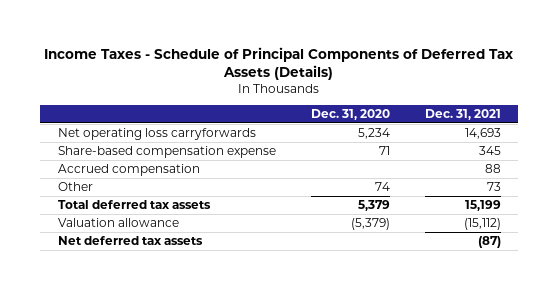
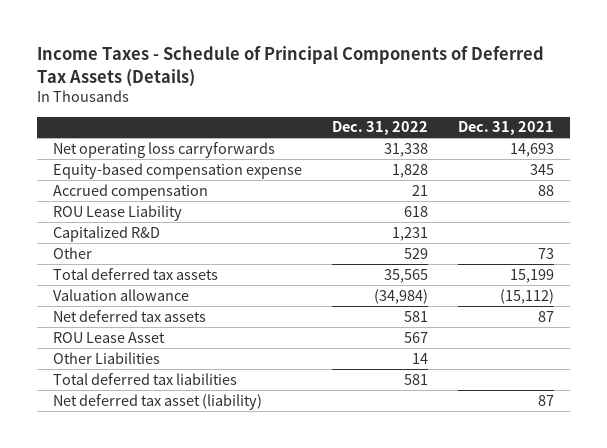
[310,109,390,121] Dec. 31, 2020 -> none
none -> [332,121,429,136] Dec. 31, 2022
[57,145,276,158] Share-based compensation expense -> [52,162,302,179] Equity-based compensation expense
none -> [52,204,182,221] ROU Lease Liability
none -> [52,225,160,242] Capitalized R&D
[477,235,501,248] (87) -> [538,310,555,322] 87
none -> [52,331,165,343] ROU Lease Asset
none -> [52,351,160,364] Other Liabilities
none -> [52,372,237,385] Total deferred tax liabilities
none -> [52,393,262,410] Net deferred tax asset (liability)

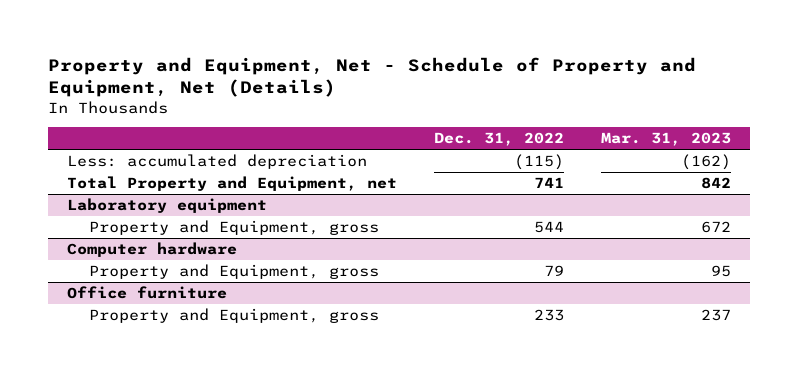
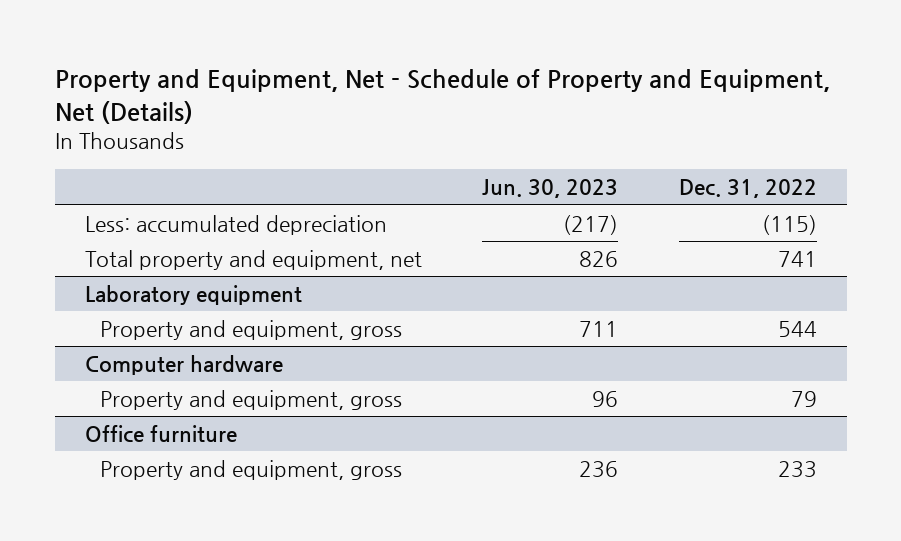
[601,132,732,147] Mar. 31, 2023 -> none
none -> [482,179,619,199] Jun. 30, 2023
[66,175,397,191] Total Property and Equipment, net -> [84,250,422,271] Total property and equipment, net
[88,219,379,235] Property and Equipment, gross -> [100,320,403,341] Property and equipment, gross
[88,263,379,279] Property and Equipment, gross -> [100,390,403,411] Property and equipment, gross
[88,307,379,323] Property and Equipment, gross -> [100,460,403,481] Property and equipment, gross

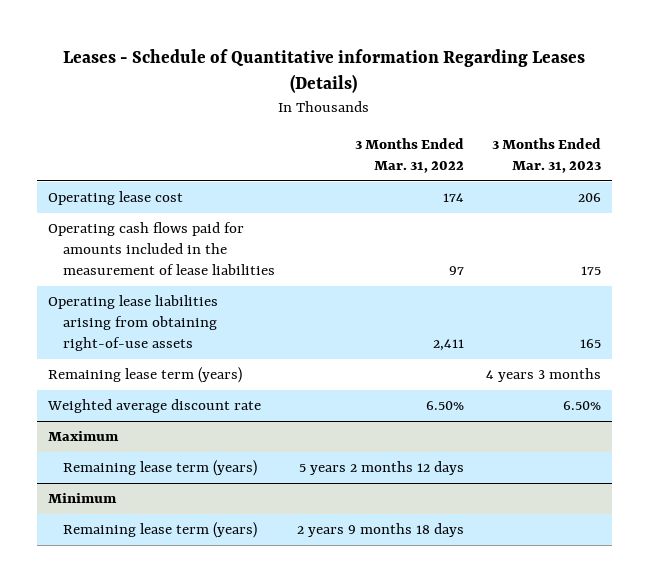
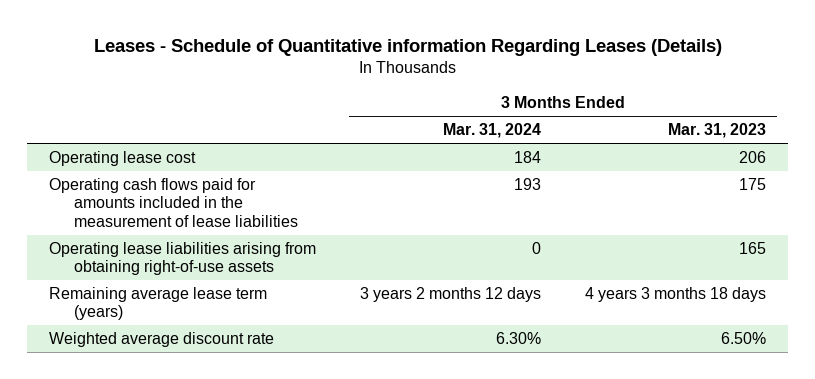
[354,138,464,174] 3 Months Ended Mar. 31, 2022 -> none
none -> [443,123,542,139] Mar. 31, 2024
[47,367,242,384] Remaining lease term (years) -> [49,287,268,321] Remaining average lease term (years)
[485,368,601,383] 4 years 3 months -> [585,287,767,303] 4 years 3 months 18 days
[47,431,119,442] Maximum -> none
[63,460,258,477] Remaining lease term (years) -> none
[47,493,117,504] Minimum -> none
[63,522,258,539] Remaining lease term (years) -> none

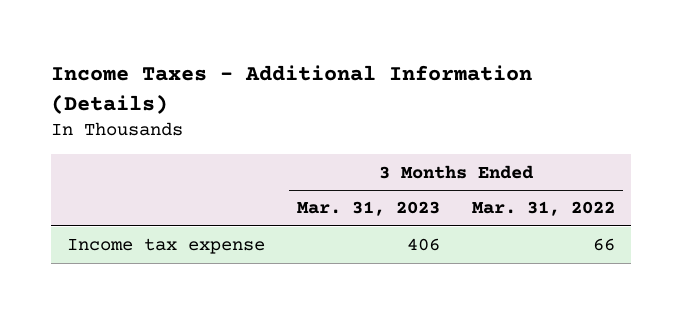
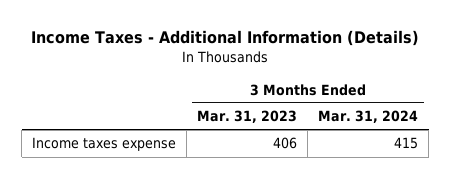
[471,201,615,217] Mar. 31, 2022 -> none
none -> [318,110,419,124] Mar. 31, 2024
[66,238,265,255] Income tax expense -> [32,137,177,152] Income taxes expense

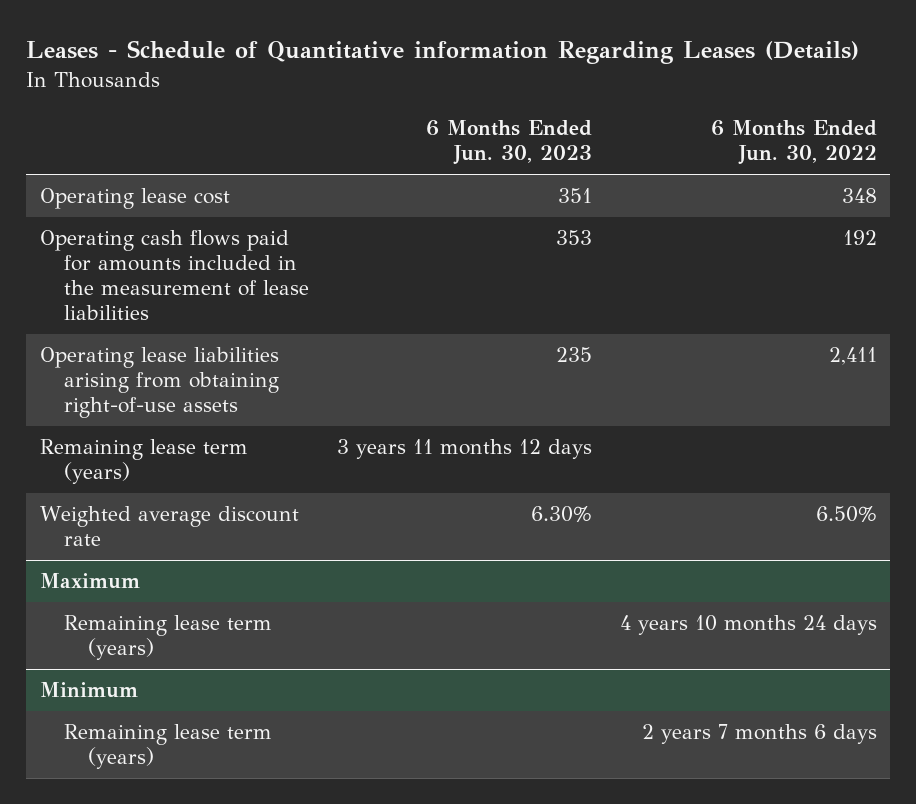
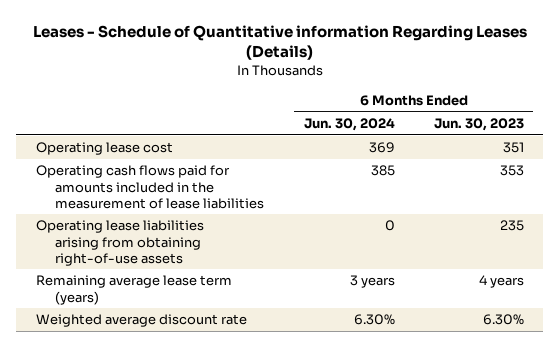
[710,120,877,166] 6 Months Ended Jun. 30, 2022 -> none
none -> [303,117,395,131] Jun. 30, 2024
[39,438,248,484] Remaining lease term (years) -> [35,275,232,305] Remaining average lease term (years)
[336,438,592,459] 3 years 11 months 12 days -> [478,275,524,289] 4 years
[39,572,140,589] Maximum -> none
[63,614,272,660] Remaining lease term (years) -> none
[39,681,138,698] Minimum -> none
[63,723,272,769] Remaining lease term (years) -> none

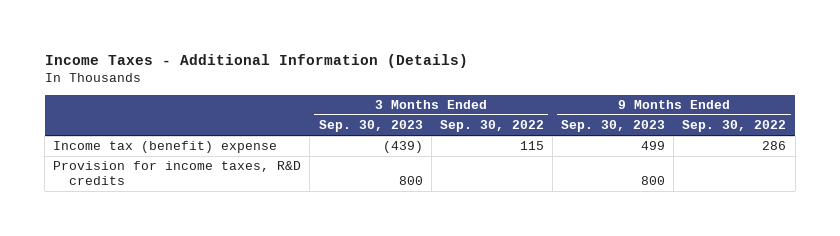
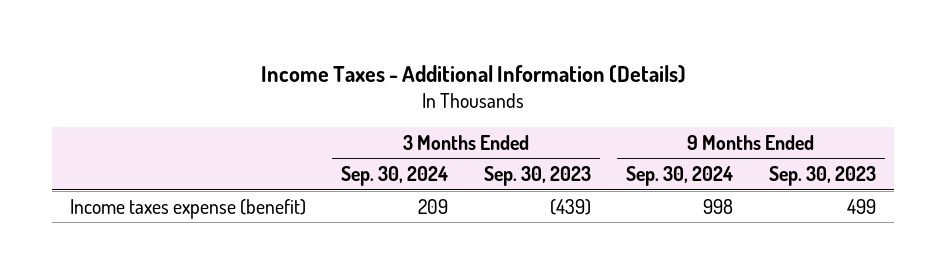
[439,120,544,133] Sep. 30, 2022 -> none
[682,120,787,133] Sep. 30, 2022 -> none
none -> [341,166,449,187] Sep. 30, 2024
none -> [626,166,734,187] Sep. 30, 2024
[53,161,302,186] Provision for income taxes, R&D credits -> none
[53,141,278,154] Income tax (benefit) expense -> [69,198,306,219] Income taxes expense (benefit)

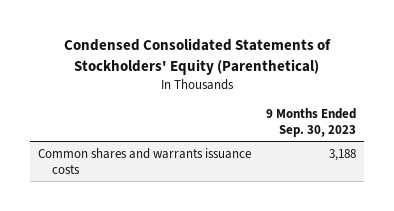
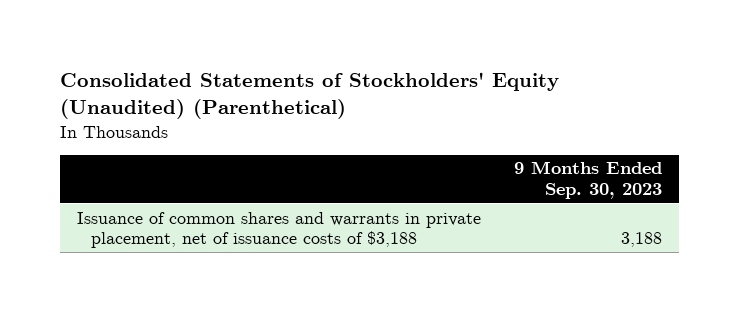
[63,38,331,75] Condensed Consolidated Statements of Stockholders' Equity (Parenthetical) -> [60,72,560,120] Consolidated Statements of Stockholders' Equity (Unaudited) (Parenthetical)
[37,147,251,175] Common shares and warrants issuance costs -> [77,211,482,249] Issuance of common shares and warrants in private placement, net of issuance costs of $3,188

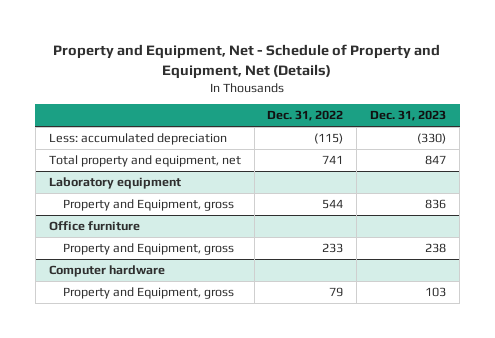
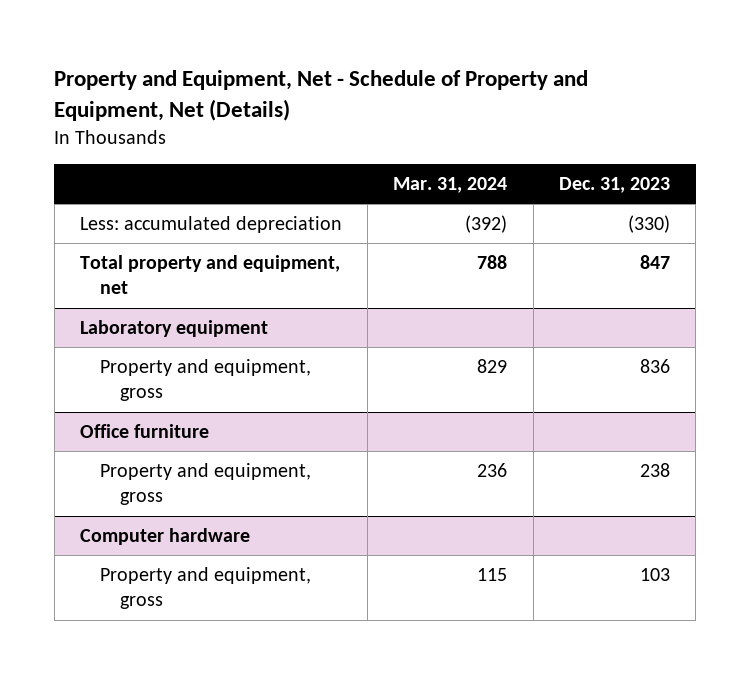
[267,110,344,122] Dec. 31, 2022 -> none
none -> [393,177,508,194] Mar. 31, 2024
[63,199,235,212] Property and Equipment, gross -> [100,359,312,402] Property and equipment, gross
[63,243,235,256] Property and Equipment, gross -> [100,463,312,506] Property and equipment, gross
[63,287,235,300] Property and Equipment, gross -> [100,567,312,610] Property and equipment, gross

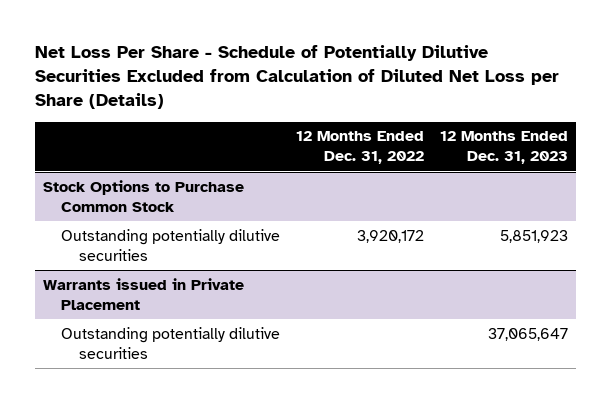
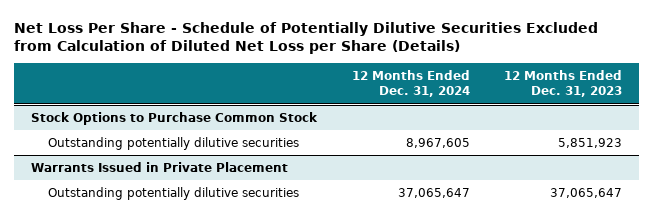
[296,131,425,165] 12 Months Ended Dec. 31, 2022 -> none
none -> [351,69,470,98] 12 Months Ended Dec. 31, 2024
[42,277,244,310] Warrants issued in Private Placement -> [31,161,289,172] Warrants Issued in Private Placement

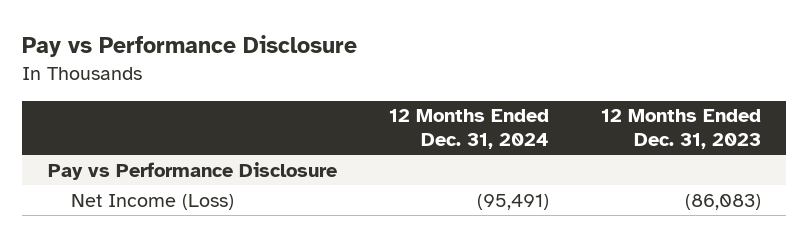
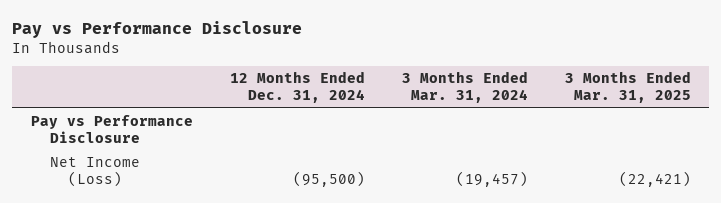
[600,109,761,149] 12 Months Ended Dec. 31, 2023 -> none
none -> [401,71,528,104] 3 Months Ended Mar. 31, 2024
none -> [564,71,691,104] 3 Months Ended Mar. 31, 2025
[476,193,549,210] (95,491) -> [292,170,365,187] (95,500)

